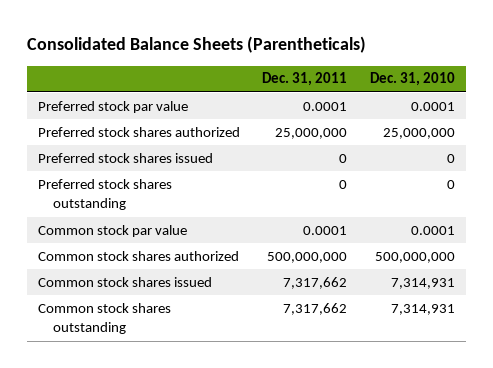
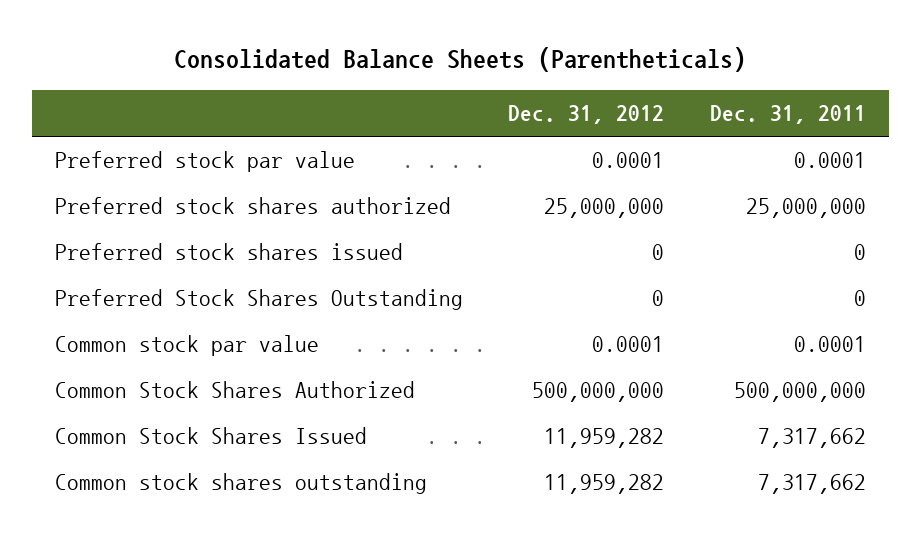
[369,72,455,87] Dec. 31, 2010 -> none
none -> [508,105,665,125] Dec. 31, 2012
[38,178,173,211] Preferred stock shares outstanding -> [54,289,463,311] Preferred Stock Shares Outstanding
[38,250,240,261] Common stock shares authorized -> [54,381,415,399] Common Stock Shares Authorized
[38,276,213,287] Common stock shares issued -> [54,427,367,445] Common Stock Shares Issued

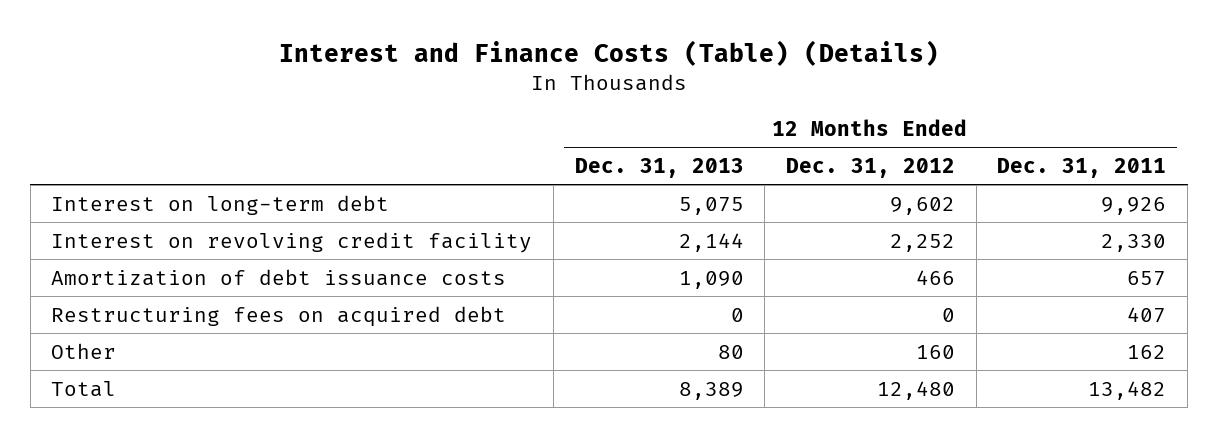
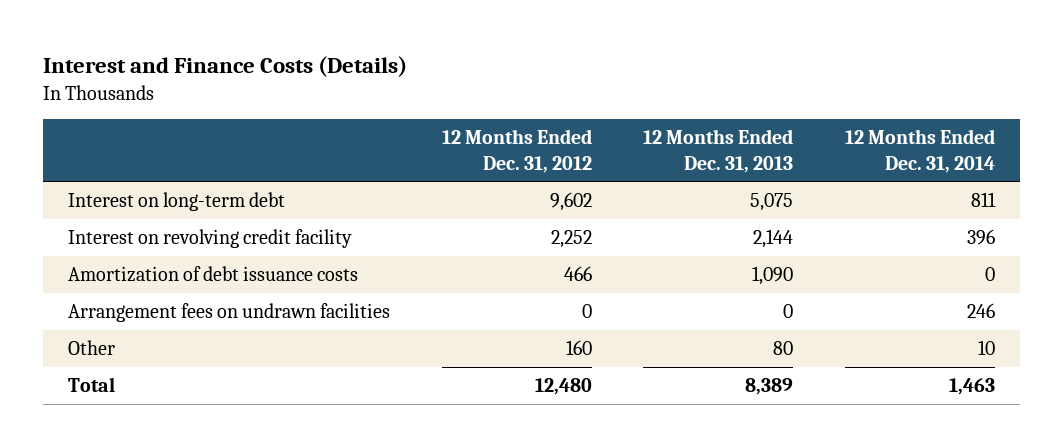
[278,40,939,67] Interest and Finance Costs (Table) (Details) -> [42,56,407,78] Interest and Finance Costs (Details)
[997,158,1167,179] Dec. 31, 2011 -> none
none -> [844,129,995,173] 12 Months Ended Dec. 31, 2014
[51,305,507,327] Restructuring fees on acquired debt -> none
none -> [68,303,391,323] Arrangement fees on undrawn facilities

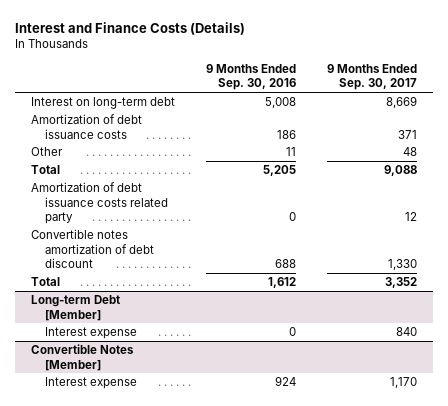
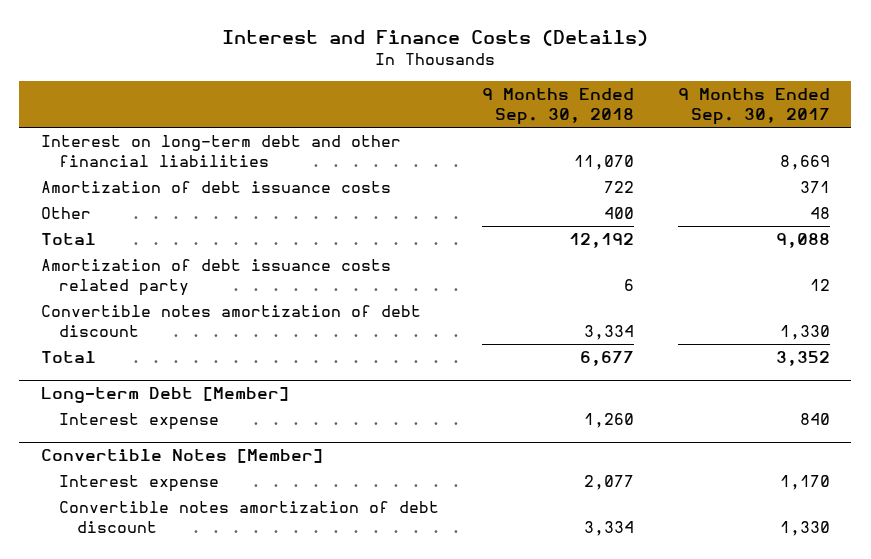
[206,63,297,91] 9 Months Ended Sep. 30, 2016 -> none
none -> [482,88,635,126] 9 Months Ended Sep. 30, 2018
[30,97,175,110] Interest on long-term debt -> [40,135,401,168] Interest on long-term debt and other financial liabilities
none -> [59,501,440,534] Convertible notes amortization of debt discount

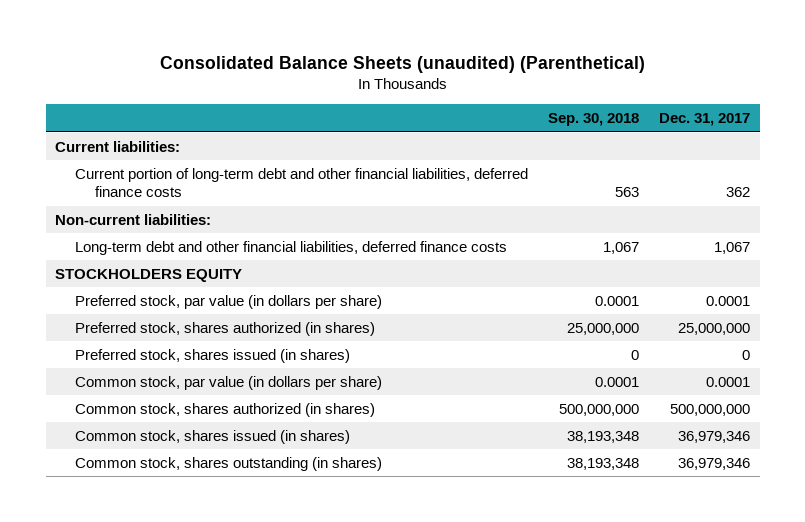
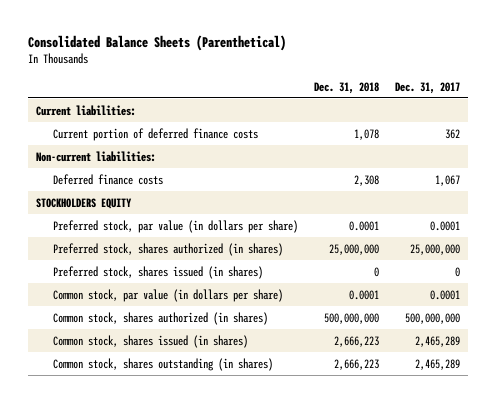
[159,56,645,74] Consolidated Balance Sheets (unaudited) (Parenthetical) -> [27,34,286,51] Consolidated Balance Sheets (Parenthetical)
[548,113,640,127] Sep. 30, 2018 -> none
none -> [313,81,379,94] Dec. 31, 2018
[75,167,529,198] Current portion of long-term debt and other financial liabilities, deferred finance costs -> [52,127,258,141] Current portion of deferred finance costs
[75,240,508,255] Long-term debt and other financial liabilities, deferred finance costs -> [52,173,163,185] Deferred finance costs
[677,430,750,443] 36,979,346 -> [414,335,460,347] 2,465,289
[677,457,750,470] 36,979,346 -> [414,358,460,370] 2,465,289

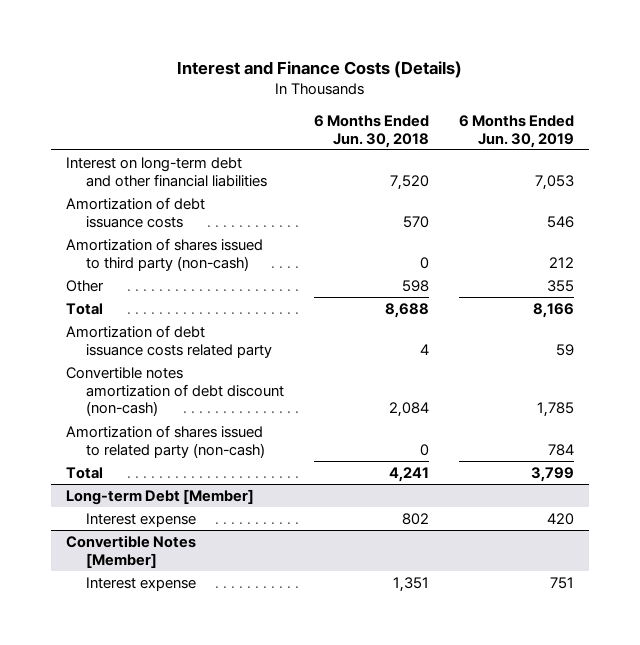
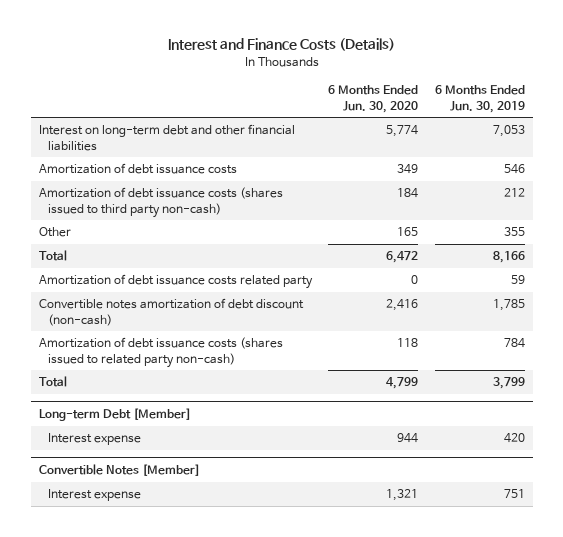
[313,114,429,148] 6 Months Ended Jun. 30, 2018 -> none
none -> [328,84,419,113] 6 Months Ended Jun. 30, 2020
[65,237,263,271] Amortization of shares issued to third party (non-cash) -> [38,187,283,218] Amortization of debt issuance costs (shares issued to third party non-cash)
[65,424,265,458] Amortization of shares issued to related party (non-cash) -> [38,337,283,368] Amortization of debt issuance costs (shares issued to related party non-cash)

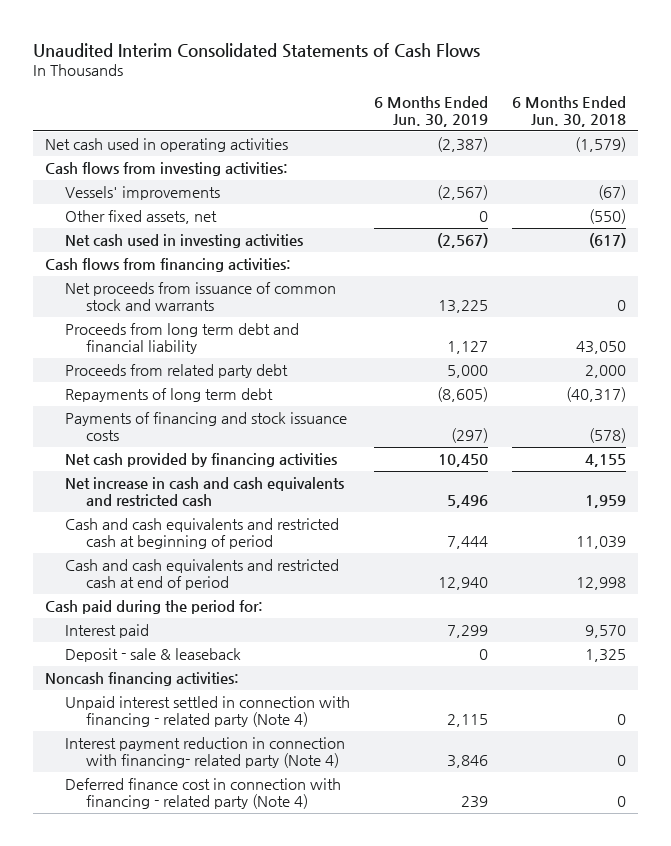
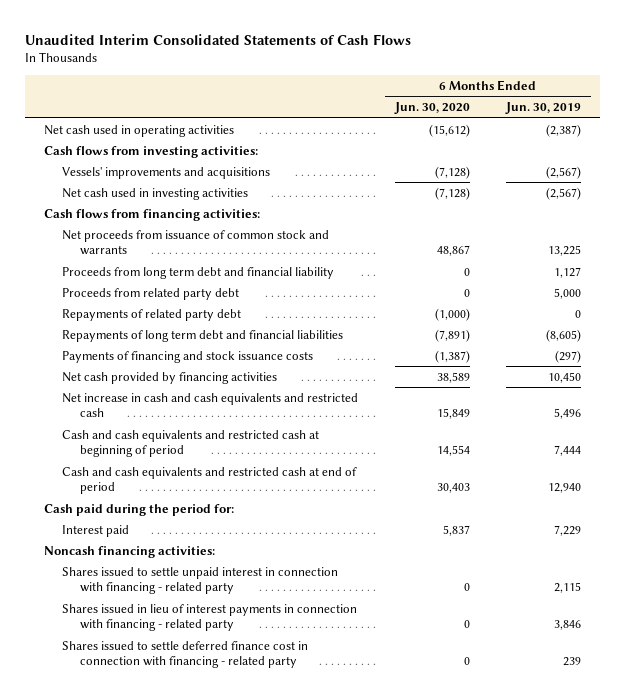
[511,95,626,127] 6 Months Ended Jun. 30, 2018 -> none
none -> [393,102,470,115] Jun. 30, 2020
[65,210,218,225] Other fixed assets, net -> none
[65,186,221,201] Vessels' improvements -> [61,166,270,179] Vessels' improvements and acquisitions
none -> [61,308,241,321] Repayments of related party debt
[65,388,274,403] Repayments of long term debt -> [61,329,343,342] Repayments of long term debt and financial liabilities
[65,648,242,663] Deposit - sale & leaseback -> none
[447,625,489,639] 7,299 -> [554,524,582,536] 7,229
[65,696,351,727] Unpaid interest settled in connection with financing - related party (Note 4) -> [61,566,338,595] Shares issued to settle unpaid interest in connection with financing - related party
[65,737,346,768] Interest payment reduction in connection with financing- related party (Note 4) -> [61,603,357,632] Shares issued in lieu of interest payments in connection with financing - related party
[65,778,342,809] Deferred finance cost in connection with financing - related party (Note 4) -> [61,640,308,669] Shares issued to settle deferred finance cost in connection with financing - related party

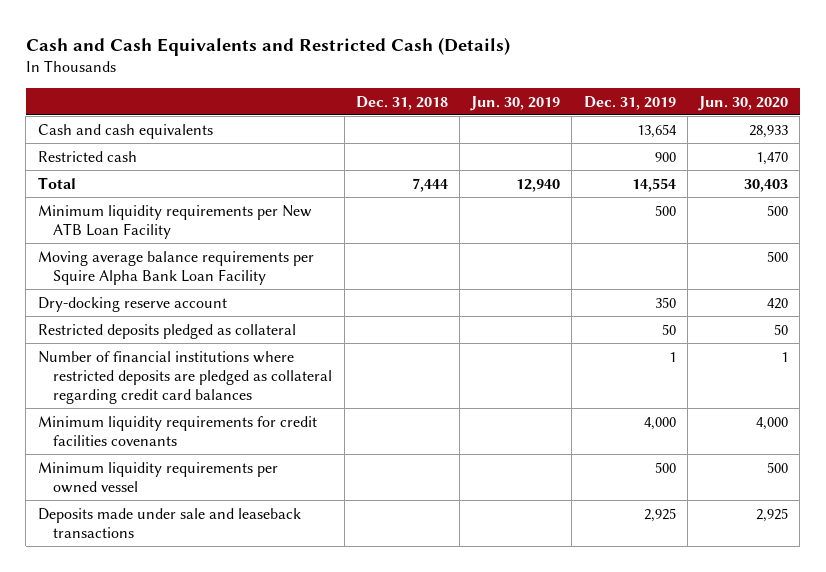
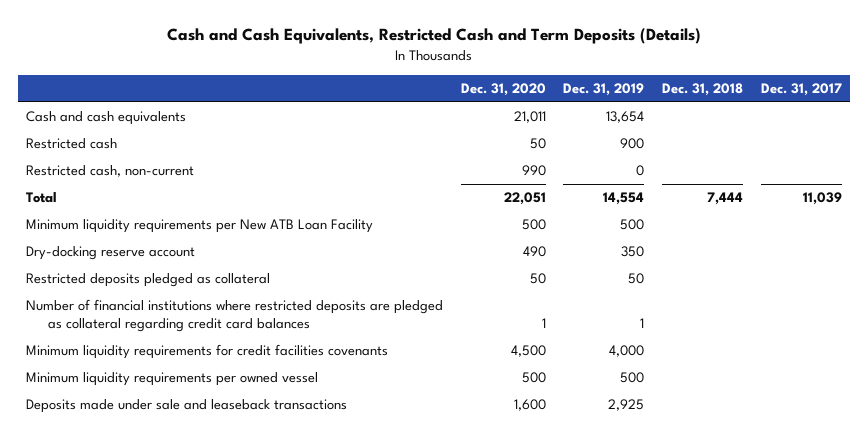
[25,36,510,56] Cash and Cash Equivalents and Restricted Cash (Details) -> [166,28,701,45] Cash and Cash Equivalents, Restricted Cash and Term Deposits (Details)
[470,95,561,111] Jun. 30, 2019 -> none
[698,95,789,111] Jun. 30, 2020 -> none
none -> [460,82,546,96] Dec. 31, 2020
none -> [760,82,842,96] Dec. 31, 2017
none -> [26,165,195,178] Restricted cash, non-current
[37,250,314,285] Moving average balance requirements per Squire Alpha Bank Loan Facility -> none

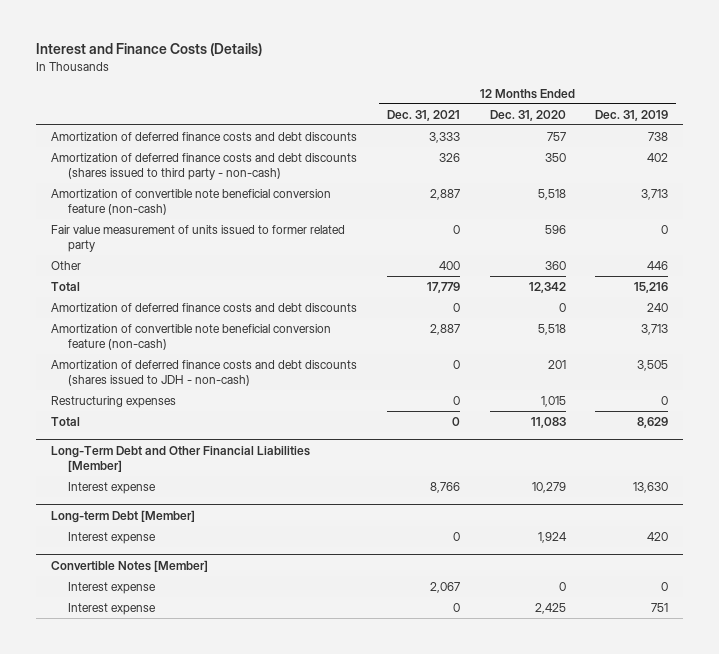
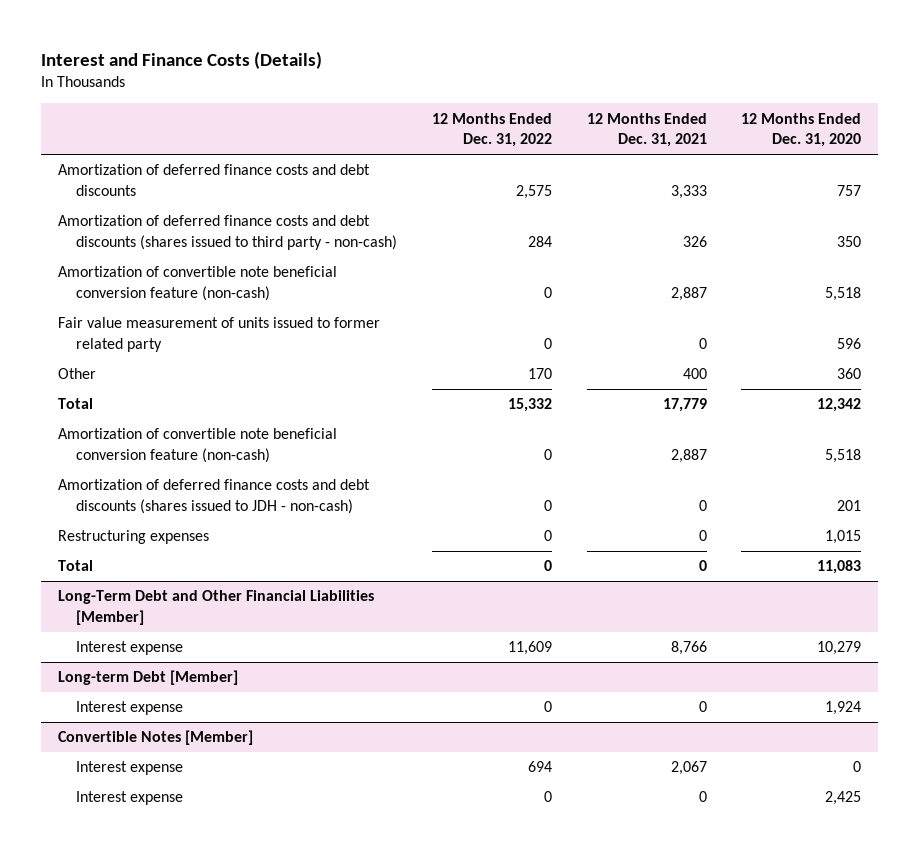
[595,109,669,121] Dec. 31, 2019 -> none
none -> [432,112,553,148] 12 Months Ended Dec. 31, 2022
[50,302,357,312] Amortization of deferred finance costs and debt discounts -> none

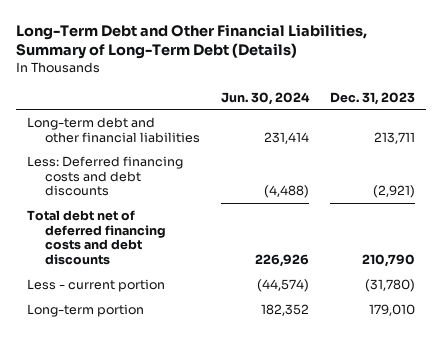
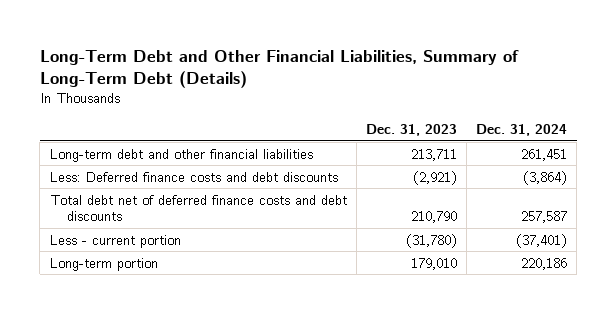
[221,91,311,105] Jun. 30, 2024 -> none
none -> [475,124,567,137] Dec. 31, 2024
[26,155,183,197] Less: Deferred financing costs and debt discounts -> [49,171,338,182] Less: Deferred finance costs and debt discounts
[26,209,167,266] Total debt net of deferred financing costs and debt discounts -> [49,194,347,222] Total debt net of deferred finance costs and debt discounts

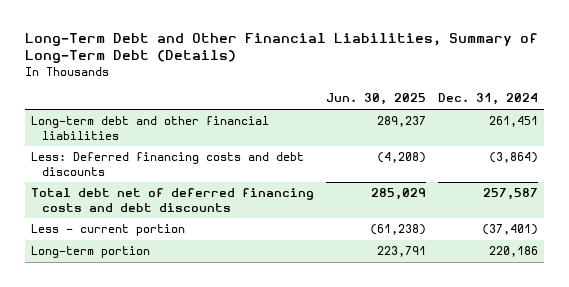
[365,124,457,137] Dec. 31, 2023 -> none
none -> [326,93,427,106] Jun. 30, 2025
[49,171,338,182] Less: Deferred finance costs and debt discounts -> [31,152,305,176] Less: Deferred financing costs and debt discounts
[49,194,347,222] Total debt net of deferred finance costs and debt discounts -> [31,188,315,212] Total debt net of deferred financing costs and debt discounts

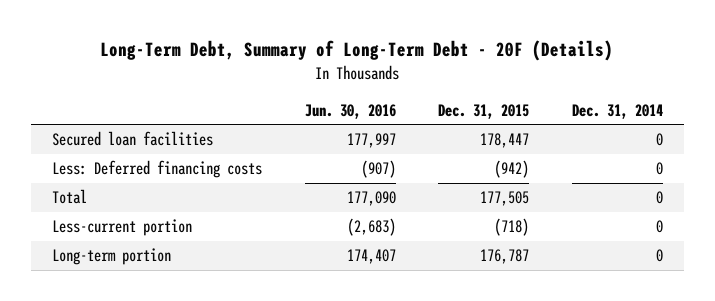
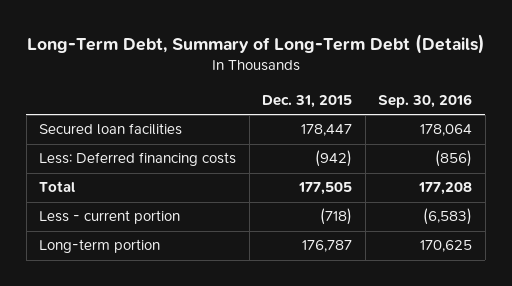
[100,40,614,62] Long-Term Debt, Summary of Long-Term Debt - 20F (Details) -> [26,33,485,54] Long-Term Debt, Summary of Long-Term Debt (Details)
[304,103,396,119] Jun. 30, 2016 -> none
[571,103,663,119] Dec. 31, 2014 -> none
none -> [378,93,473,108] Sep. 30, 2016
[51,219,192,237] Less-current portion -> [39,210,181,225] Less - current portion

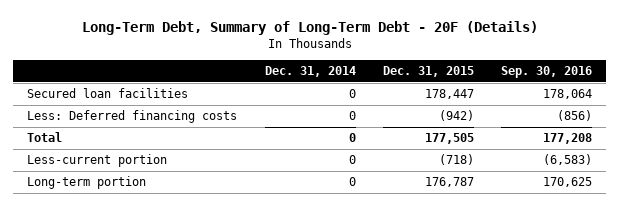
[26,33,485,54] Long-Term Debt, Summary of Long-Term Debt (Details) -> [81,20,538,35] Long-Term Debt, Summary of Long-Term Debt - 20F (Details)
none -> [264,66,356,78] Dec. 31, 2014
[39,210,181,225] Less - current portion -> [27,154,168,168] Less-current portion

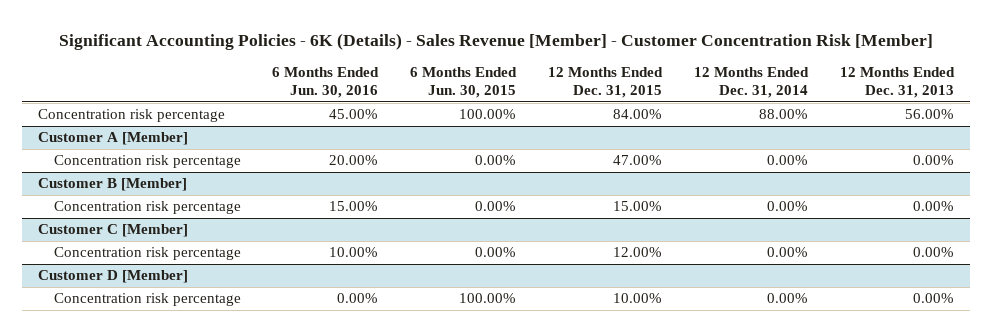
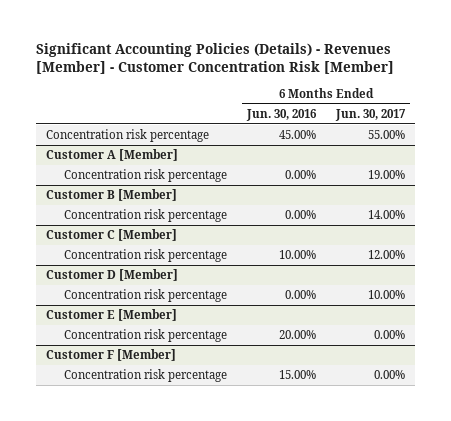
[58,32,933,50] Significant Accounting Policies - 6K (Details) - Sales Revenue [Member] - Customer Concentration Risk [Member] -> [36,43,395,75] Significant Accounting Policies (Details) - Revenues [Member] - Customer Concentration Risk [Member]
[410,67,518,99] 6 Months Ended Jun. 30, 2015 -> none
[548,67,664,99] 12 Months Ended Dec. 31, 2015 -> none
[693,67,809,99] 12 Months Ended Dec. 31, 2014 -> none
[839,67,955,99] 12 Months Ended Dec. 31, 2013 -> none
none -> [334,108,406,121] Jun. 30, 2017
[329,155,379,166] 20.00% -> [284,170,316,180] 0.00%
[329,201,379,212] 15.00% -> [284,210,316,220] 0.00%
none -> [46,309,178,322] Customer E [Member]
none -> [63,329,227,343] Concentration risk percentage
none -> [46,349,177,362] Customer F [Member]
none -> [63,369,227,383] Concentration risk percentage

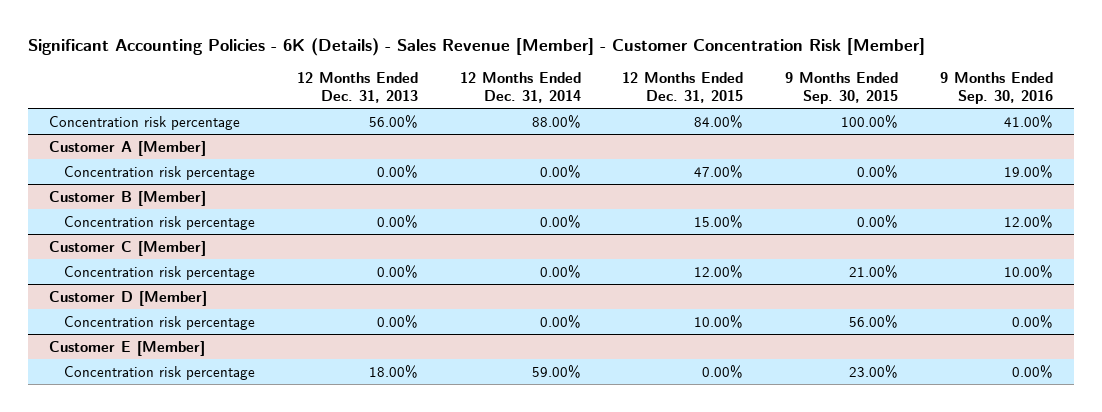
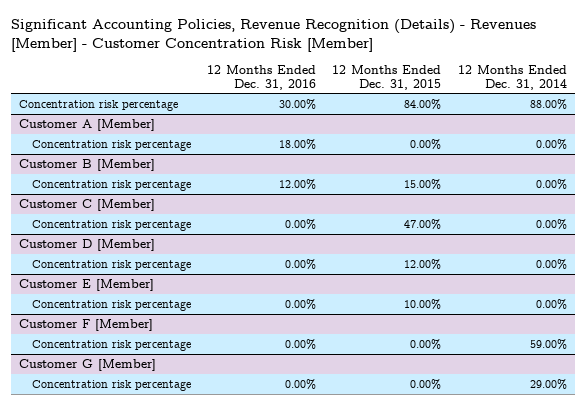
[28,37,926,56] Significant Accounting Policies - 6K (Details) - Sales Revenue [Member] - Customer Concentration Risk [Member] -> [10,19,536,52] Significant Accounting Policies, Revenue Recognition (Details) - Revenues [Member] - Customer Concentration Risk [Member]
[296,72,418,104] 12 Months Ended Dec. 31, 2013 -> none
[785,72,899,105] 9 Months Ended Sep. 30, 2015 -> none
[939,72,1053,105] 9 Months Ended Sep. 30, 2016 -> none
none -> [207,64,317,90] 12 Months Ended Dec. 31, 2016
[694,164,744,178] 47.00% -> [410,138,442,150] 0.00%
[694,264,744,278] 12.00% -> [404,218,442,230] 47.00%
[694,314,744,328] 10.00% -> [404,258,442,270] 12.00%
none -> [32,299,192,311] Concentration risk percentage
none -> [18,318,153,331] Customer F [Member]
none -> [18,358,156,371] Customer G [Member]
none -> [32,379,192,391] Concentration risk percentage

